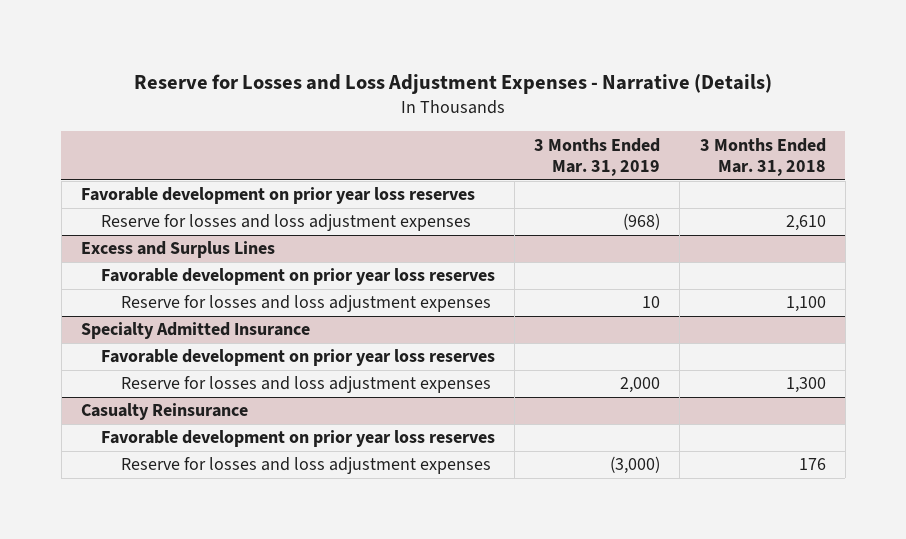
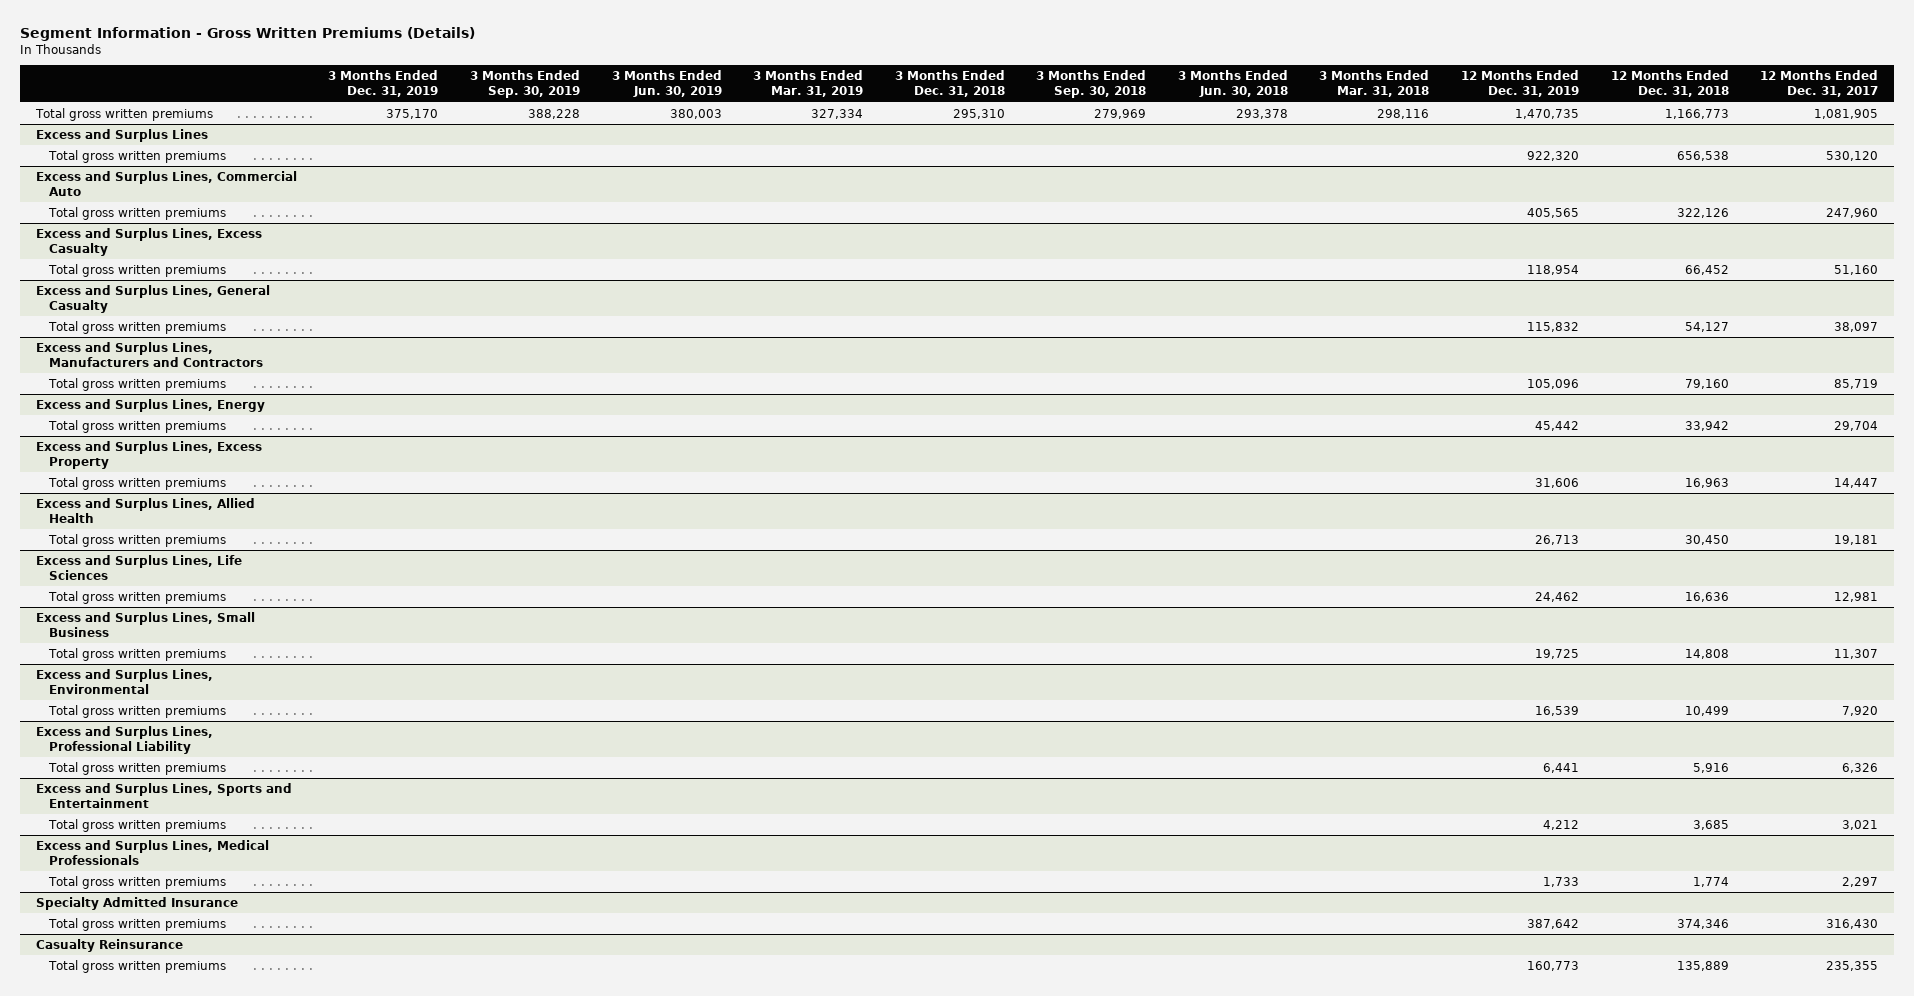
[134,73,773,94] Reserve for Losses and Loss Adjustment Expenses - Narrative (Details) -> [20,27,476,42] Segment Information - Gross Written Premiums (Details)
none -> [328,70,439,98] 3 Months Ended Dec. 31, 2019
none -> [470,70,581,99] 3 Months Ended Sep. 30, 2019
none -> [611,70,722,98] 3 Months Ended Jun. 30, 2019
none -> [894,70,1005,98] 3 Months Ended Dec. 31, 2018
none -> [1036,70,1147,99] 3 Months Ended Sep. 30, 2018
none -> [1177,70,1288,98] 3 Months Ended Jun. 30, 2018
none -> [1460,70,1579,98] 12 Months Ended Dec. 31, 2019
none -> [1610,70,1729,98] 12 Months Ended Dec. 31, 2018
none -> [1760,70,1879,98] 12 Months Ended Dec. 31, 2017
[80,187,475,205] Favorable development on prior year loss reserves -> none
[100,214,471,232] Reserve for losses and loss adjustment expenses -> none
none -> [34,107,213,121] Total gross written premiums
[100,268,495,286] Favorable development on prior year loss reserves -> none
[120,295,491,313] Reserve for losses and loss adjustment expenses -> none
none -> [48,149,227,163] Total gross written premiums
none -> [35,170,297,196] Excess and Surplus Lines, Commercial Auto
none -> [48,206,227,220] Total gross written premiums
none -> [35,227,262,256] Excess and Surplus Lines, Excess Casualty
none -> [48,263,227,277] Total gross written premiums
none -> [35,284,270,313] Excess and Surplus Lines, General Casualty
none -> [48,320,227,334] Total gross written premiums
none -> [35,341,264,367] Excess and Surplus Lines, Manufacturers and Contractors
none -> [48,377,227,391] Total gross written premiums
none -> [35,398,265,412] Excess and Surplus Lines, Energy
none -> [48,419,227,433] Total gross written premiums
none -> [35,440,262,469] Excess and Surplus Lines, Excess Property
none -> [48,476,227,490] Total gross written premiums
none -> [35,497,255,523] Excess and Surplus Lines, Allied Health
none -> [48,533,227,547] Total gross written premiums
none -> [35,554,242,580] Excess and Surplus Lines, Life Sciences
none -> [48,590,227,604] Total gross written premiums
none -> [35,611,255,637] Excess and Surplus Lines, Small Business
none -> [48,647,227,661] Total gross written premiums
none -> [35,668,213,694] Excess and Surplus Lines, Environmental
none -> [48,704,227,718] Total gross written premiums
none -> [35,725,213,754] Excess and Surplus Lines, Professional Liability
none -> [48,761,227,775] Total gross written premiums
none -> [35,782,292,808] Excess and Surplus Lines, Sports and Entertainment
none -> [48,818,227,832] Total gross written premiums
none -> [35,839,269,865] Excess and Surplus Lines, Medical Professionals
none -> [48,875,227,889] Total gross written premiums
[100,349,495,367] Favorable development on prior year loss reserves -> none
[120,376,491,394] Reserve for losses and loss adjustment expenses -> none
none -> [48,917,227,931] Total gross written premiums
[100,430,495,448] Favorable development on prior year loss reserves -> none
[120,457,491,475] Reserve for losses and loss adjustment expenses -> none
none -> [48,959,227,973] Total gross written premiums

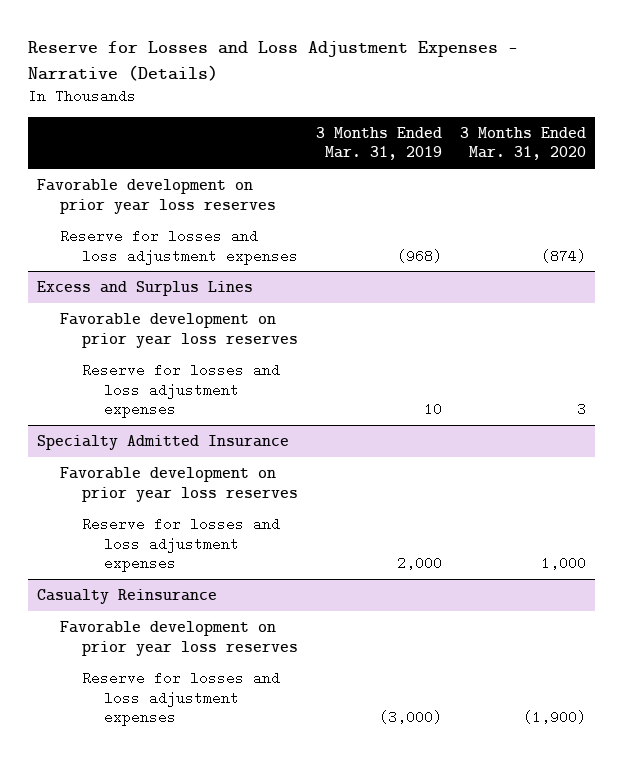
[20,27,476,42] Segment Information - Gross Written Premiums (Details) -> [28,41,519,81] Reserve for Losses and Loss Adjustment Expenses - Narrative (Details)
[328,70,439,98] 3 Months Ended Dec. 31, 2019 -> none
[470,70,581,99] 3 Months Ended Sep. 30, 2019 -> none
[611,70,722,98] 3 Months Ended Jun. 30, 2019 -> none
[894,70,1005,98] 3 Months Ended Dec. 31, 2018 -> none
[1036,70,1147,99] 3 Months Ended Sep. 30, 2018 -> none
[1177,70,1288,98] 3 Months Ended Jun. 30, 2018 -> none
[1319,70,1430,98] 3 Months Ended Mar. 31, 2018 -> none
[1460,70,1579,98] 12 Months Ended Dec. 31, 2019 -> none
[1610,70,1729,98] 12 Months Ended Dec. 31, 2018 -> none
[1760,70,1879,98] 12 Months Ended Dec. 31, 2017 -> none
none -> [459,126,586,161] 3 Months Ended Mar. 31, 2020
[34,107,213,121] Total gross written premiums -> none
none -> [37,178,276,214] Favorable development on prior year loss reserves
none -> [59,228,298,265] Reserve for losses and loss adjustment expenses
[48,149,227,163] Total gross written premiums -> none
[35,170,297,196] Excess and Surplus Lines, Commercial Auto -> none
[48,206,227,220] Total gross written premiums -> none
[35,227,262,256] Excess and Surplus Lines, Excess Casualty -> none
[48,263,227,277] Total gross written premiums -> none
[35,284,270,313] Excess and Surplus Lines, General Casualty -> none
[48,320,227,334] Total gross written premiums -> none
[35,341,264,367] Excess and Surplus Lines, Manufacturers and Contractors -> none
[48,377,227,391] Total gross written premiums -> none
[35,398,265,412] Excess and Surplus Lines, Energy -> none
[48,419,227,433] Total gross written premiums -> none
[35,440,262,469] Excess and Surplus Lines, Excess Property -> none
[48,476,227,490] Total gross written premiums -> none
[35,497,255,523] Excess and Surplus Lines, Allied Health -> none
[48,533,227,547] Total gross written premiums -> none
[35,554,242,580] Excess and Surplus Lines, Life Sciences -> none
[48,590,227,604] Total gross written premiums -> none
[35,611,255,637] Excess and Surplus Lines, Small Business -> none
[48,647,227,661] Total gross written premiums -> none
[35,668,213,694] Excess and Surplus Lines, Environmental -> none
[48,704,227,718] Total gross written premiums -> none
[35,725,213,754] Excess and Surplus Lines, Professional Liability -> none
[48,761,227,775] Total gross written premiums -> none
[35,782,292,808] Excess and Surplus Lines, Sports and Entertainment -> none
[48,818,227,832] Total gross written premiums -> none
[35,839,269,865] Excess and Surplus Lines, Medical Professionals -> none
[48,875,227,889] Total gross written premiums -> none
none -> [59,312,298,348] Favorable development on prior year loss reserves
none -> [81,362,280,419] Reserve for losses and loss adjustment expenses
[48,917,227,931] Total gross written premiums -> none
none -> [59,466,298,502] Favorable development on prior year loss reserves
none -> [81,516,280,573] Reserve for losses and loss adjustment expenses
[48,959,227,973] Total gross written premiums -> none
none -> [59,620,298,656] Favorable development on prior year loss reserves
none -> [81,670,280,727] Reserve for losses and loss adjustment expenses

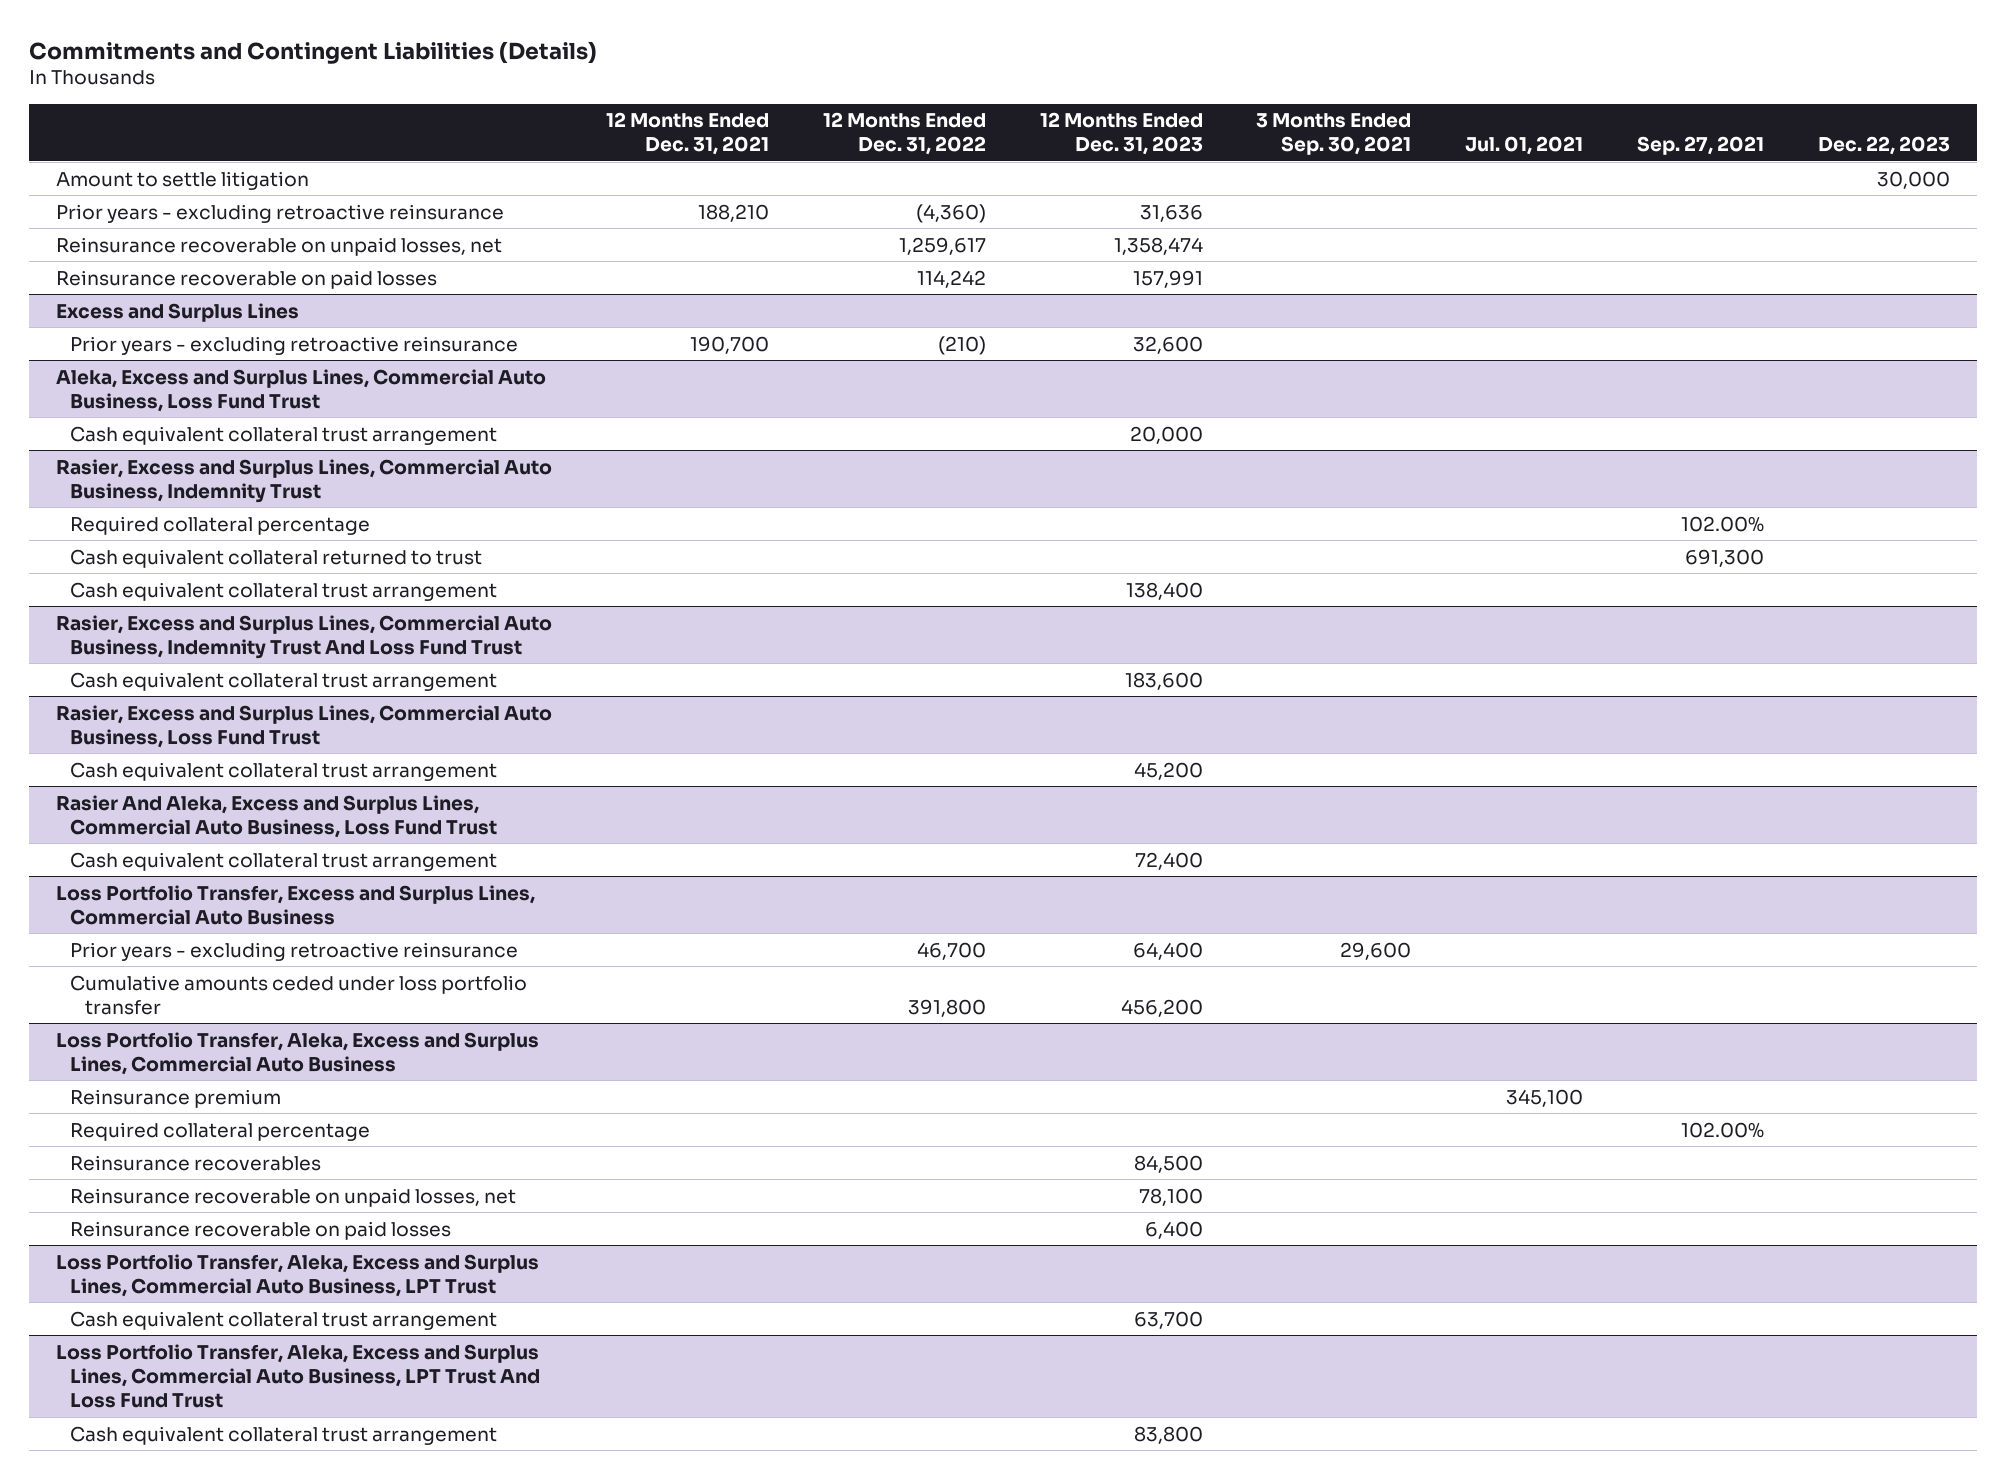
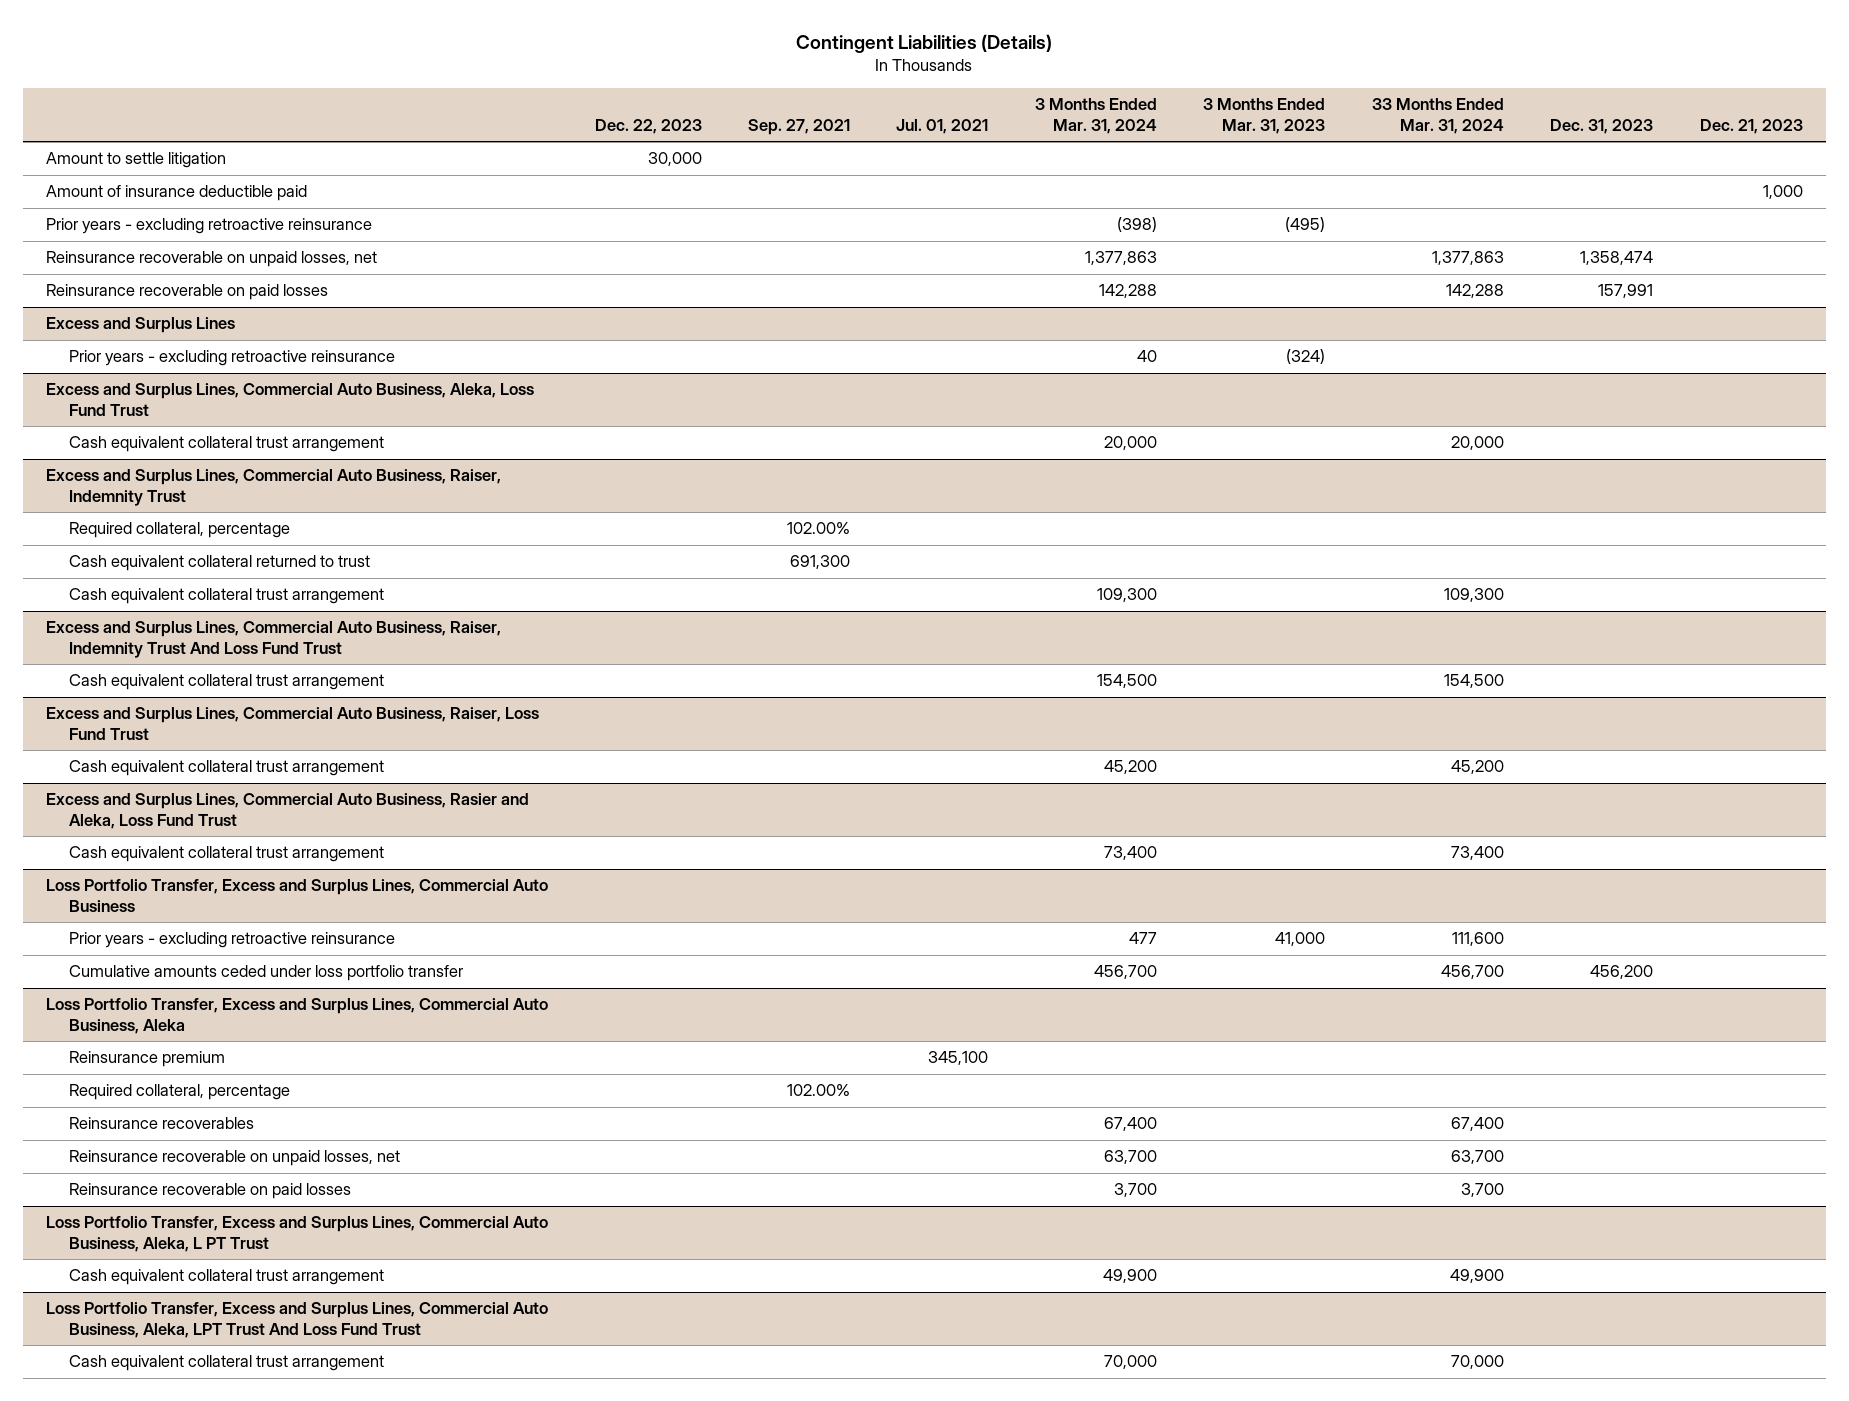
[29,40,598,64] Commitments and Contingent Liabilities (Details) -> [796,33,1053,53] Contingent Liabilities (Details)
[605,112,769,156] 12 Months Ended Dec. 31, 2021 -> none
[822,112,986,156] 12 Months Ended Dec. 31, 2022 -> none
[1039,112,1203,156] 12 Months Ended Dec. 31, 2023 -> none
[1256,113,1412,156] 3 Months Ended Sep. 30, 2021 -> none
none -> [1034,98,1157,134] 3 Months Ended Mar. 31, 2024
none -> [1203,98,1326,134] 3 Months Ended Mar. 31, 2023
none -> [1371,98,1504,134] 33 Months Ended Mar. 31, 2024
none -> [1550,118,1654,134] Dec. 31, 2023
none -> [1699,118,1803,134] Dec. 21, 2023
none -> [46,185,308,202] Amount of insurance deductible paid
[56,368,547,412] Aleka, Excess and Surplus Lines, Commercial Auto Business, Loss Fund Trust -> [46,383,535,416] Excess and Surplus Lines, Commercial Auto Business, Aleka, Loss Fund Trust
[56,458,553,503] Rasier, Excess and Surplus Lines, Commercial Auto Business, Indemnity Trust -> [46,469,502,506] Excess and Surplus Lines, Commercial Auto Business, Raiser, Indemnity Trust
[70,515,371,535] Required collateral percentage -> [68,522,290,539] Required collateral, percentage
[56,614,553,659] Rasier, Excess and Surplus Lines, Commercial Auto Business, Indemnity Trust And Loss Fund Trust -> [46,621,502,658] Excess and Surplus Lines, Commercial Auto Business, Raiser, Indemnity Trust And Loss Fund Trust
[56,704,553,748] Rasier, Excess and Surplus Lines, Commercial Auto Business, Loss Fund Trust -> [46,707,540,740] Excess and Surplus Lines, Commercial Auto Business, Raiser, Loss Fund Trust
[56,794,498,838] Rasier And Aleka, Excess and Surplus Lines, Commercial Auto Business, Loss Fund Trust -> [46,793,530,829] Excess and Surplus Lines, Commercial Auto Business, Rasier and Aleka, Loss Fund Trust
[56,1031,540,1075] Loss Portfolio Transfer, Aleka, Excess and Surplus Lines, Commercial Auto Business -> [46,998,549,1034] Loss Portfolio Transfer, Excess and Surplus Lines, Commercial Auto Business, Aleka
[70,1121,371,1141] Required collateral percentage -> [68,1084,290,1101] Required collateral, percentage
[56,1253,540,1297] Loss Portfolio Transfer, Aleka, Excess and Surplus Lines, Commercial Auto Business, LPT Trust -> [46,1216,549,1252] Loss Portfolio Transfer, Excess and Surplus Lines, Commercial Auto Business, Aleka, L PT Trust
[56,1343,541,1408] Loss Portfolio Transfer, Aleka, Excess and Surplus Lines, Commercial Auto Business, LPT Trust And Loss Fund Trust -> [46,1302,549,1338] Loss Portfolio Transfer, Excess and Surplus Lines, Commercial Auto Business, Aleka, LPT Trust And Loss Fund Trust

